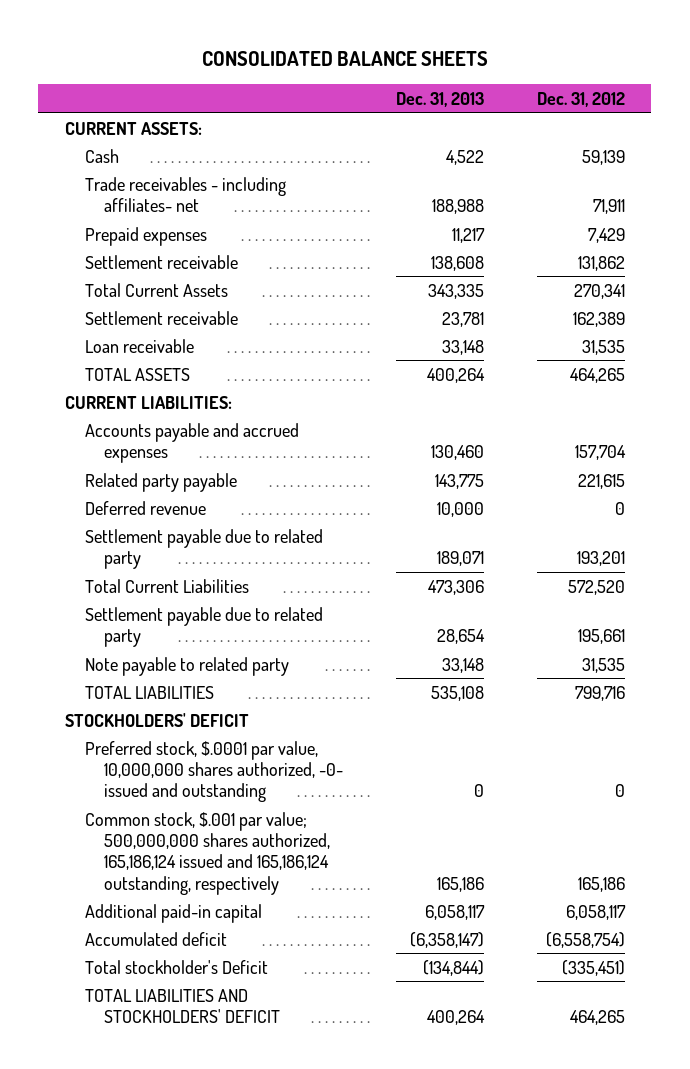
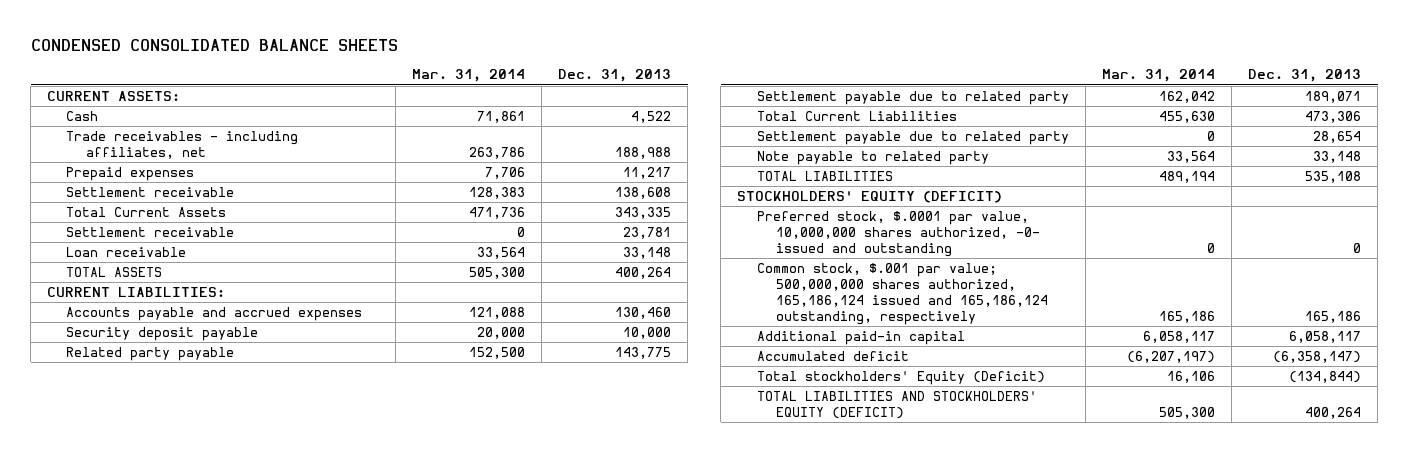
[201,51,488,67] CONSOLIDATED BALANCE SHEETS -> [30,39,398,52] CONDENSED CONSOLIDATED BALANCE SHEETS
[537,91,626,107] Dec. 31, 2012 -> none
none -> [411,69,525,83] Mar. 31, 2014
[84,176,286,213] Trade receivables - including affiliates- net -> [66,131,299,159] Trade receivables - including affiliates, net
none -> [66,327,259,342] Security deposit payable
[84,500,206,515] Deferred revenue -> none
[64,712,249,727] STOCKHOLDERS' DEFICIT -> [737,191,1003,204] STOCKHOLDERS' EQUITY (DEFICIT)
[84,959,268,974] Total stockholder's Deficit -> [756,371,1045,386] Total stockholders' Equity (Deficit)
[84,988,281,1024] TOTAL LIABILITIES AND STOCKHOLDERS' DEFICIT -> [756,391,1037,419] TOTAL LIABILITIES AND STOCKHOLDERS' EQUITY (DEFICIT)

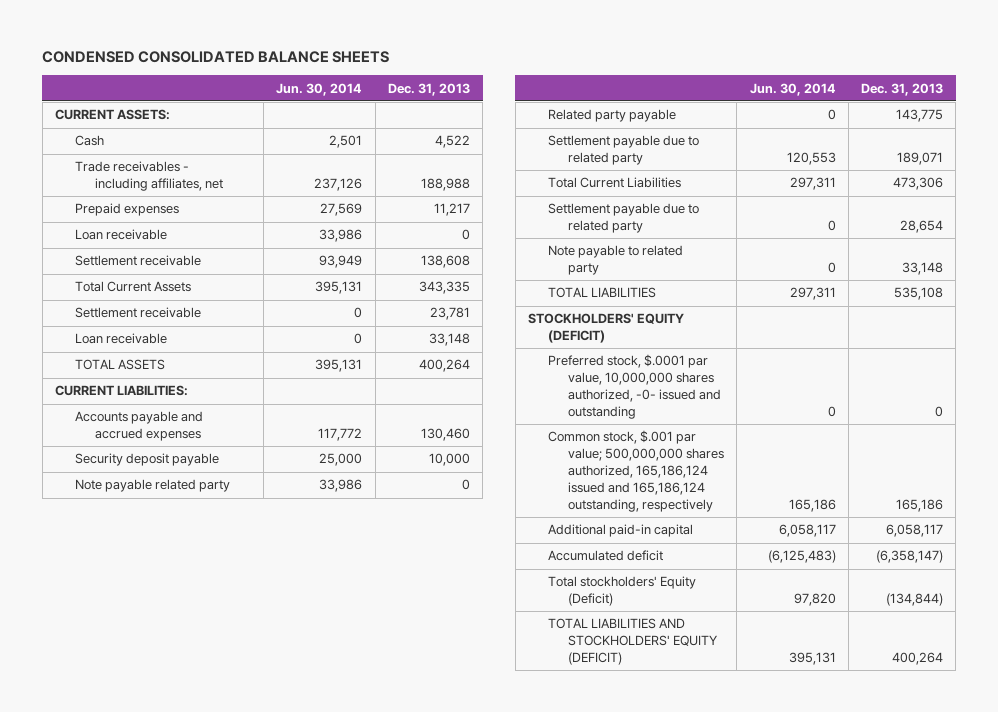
[411,69,525,83] Mar. 31, 2014 -> none
none -> [276,82,363,96] Jun. 30, 2014
none -> [74,229,167,241] Loan receivable
none -> [74,479,230,493] Note payable related party

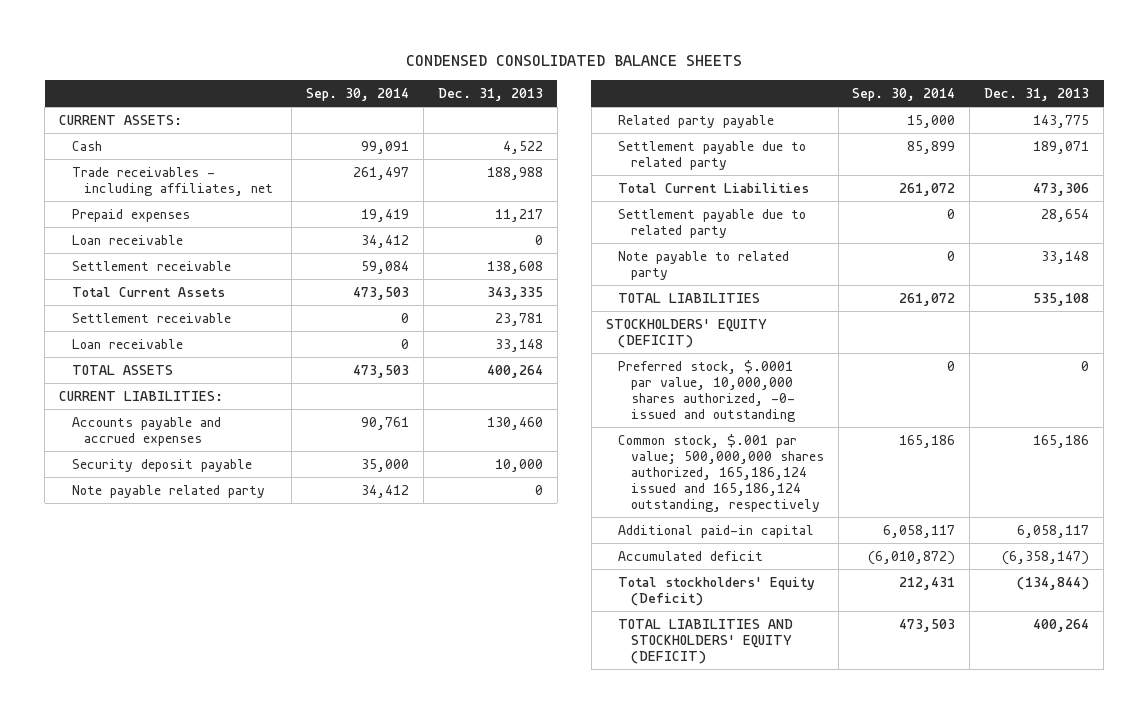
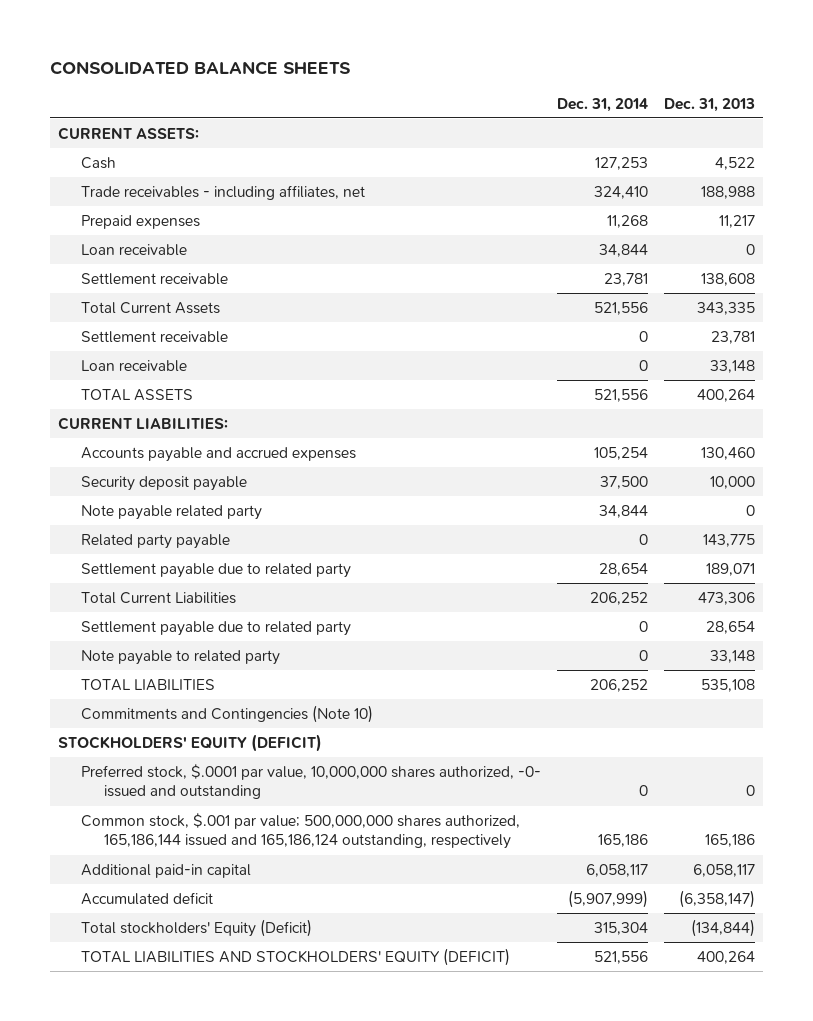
[406,55,743,67] CONDENSED CONSOLIDATED BALANCE SHEETS -> [49,60,351,75] CONSOLIDATED BALANCE SHEETS
[305,87,409,101] Sep. 30, 2014 -> none
none -> [556,97,648,112] Dec. 31, 2014
none -> [80,704,373,723] Commitments and Contingencies (Note 10)
[618,433,824,512] Common stock, $.001 par value; 500,000,000 shares authorized, 165,186,124 issued and 165,186,124 outstanding, respectively -> [80,812,520,850] Common stock, $.001 par value; 500,000,000 shares authorized, 165,186,144 issued and 165,186,124 outstanding, respectively

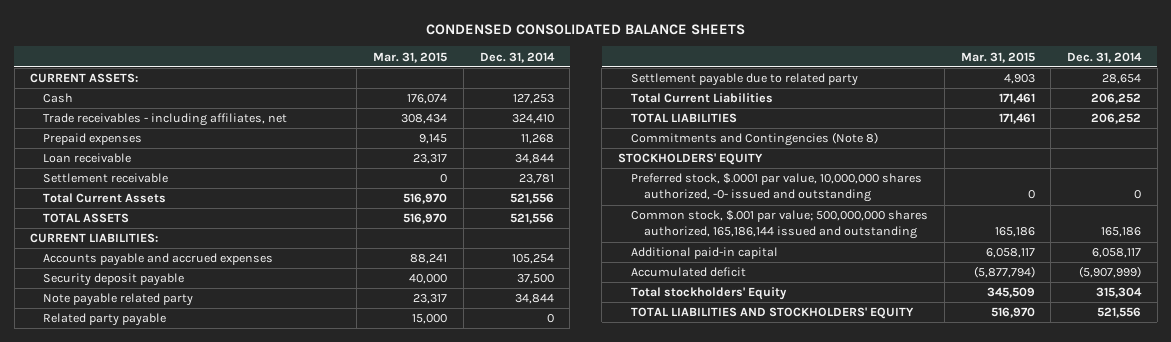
[49,60,351,75] CONSOLIDATED BALANCE SHEETS -> [425,23,745,35] CONDENSED CONSOLIDATED BALANCE SHEETS
[663,97,755,112] Dec. 31, 2013 -> none
none -> [373,51,448,63] Mar. 31, 2015
[80,330,228,343] Settlement receivable -> none
[80,359,187,372] Loan receivable -> none
[80,620,351,636] Settlement payable due to related party -> none
[80,649,280,665] Note payable to related party -> none
[80,704,373,723] Commitments and Contingencies (Note 10) -> [630,132,878,147] Commitments and Contingencies (Note 8)
[57,733,322,752] STOCKHOLDERS' EQUITY (DEFICIT) -> [617,153,763,166] STOCKHOLDERS' EQUITY
[80,812,520,850] Common stock, $.001 par value; 500,000,000 shares authorized, 165,186,144 issued and 165,186,124 outstanding, respectively -> [630,210,928,240] Common stock, $.001 par value; 500,000,000 shares authorized, 165,186,144 issued and outstanding
[80,918,312,937] Total stockholders' Equity (Deficit) -> [630,287,787,301] Total stockholders' Equity
[80,947,510,966] TOTAL LIABILITIES AND STOCKHOLDERS' EQUITY (DEFICIT) -> [630,307,914,320] TOTAL LIABILITIES AND STOCKHOLDERS' EQUITY

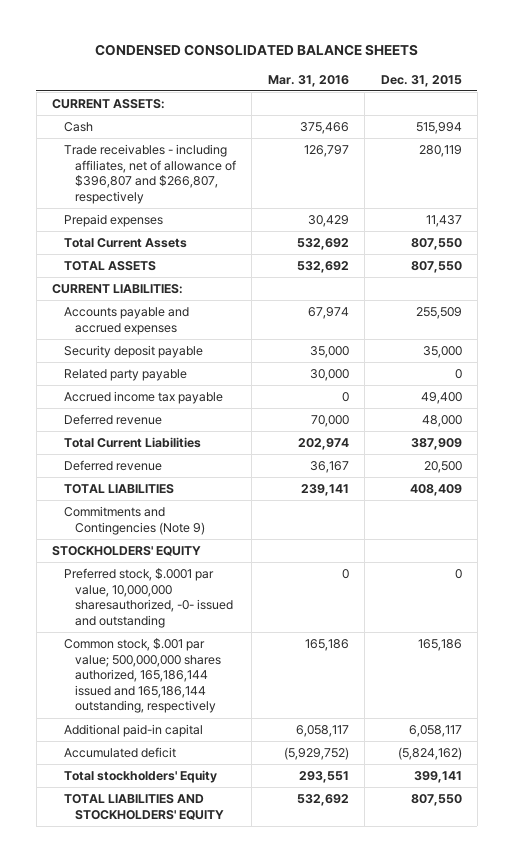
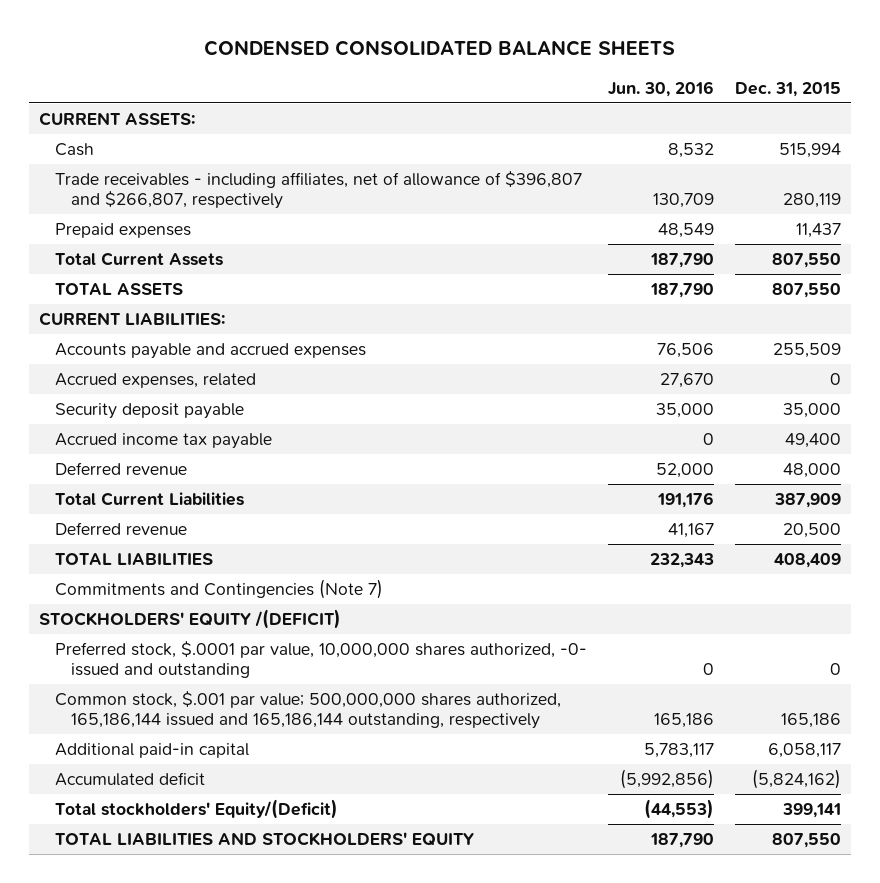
[267,74,349,87] Mar. 31, 2016 -> none
none -> [607,80,714,97] Jun. 30, 2016
none -> [54,372,256,388] Accrued expenses, related
[63,368,187,381] Related party payable -> none
[63,505,206,535] Commitments and Contingencies (Note 9) -> [54,578,383,599] Commitments and Contingencies (Note 7)
[51,545,201,556] STOCKHOLDERS' EQUITY -> [38,608,341,629] STOCKHOLDERS' EQUITY /(DEFICIT)
[63,567,234,628] Preferred stock, $.0001 par value, 10,000,000 sharesauthorized, -0- issued and outstanding -> [54,640,587,678] Preferred stock, $.0001 par value, 10,000,000 shares authorized, -0- issued and outstanding
[63,769,217,783] Total stockholders' Equity -> [54,798,338,819] Total stockholders' Equity/(Deficit)

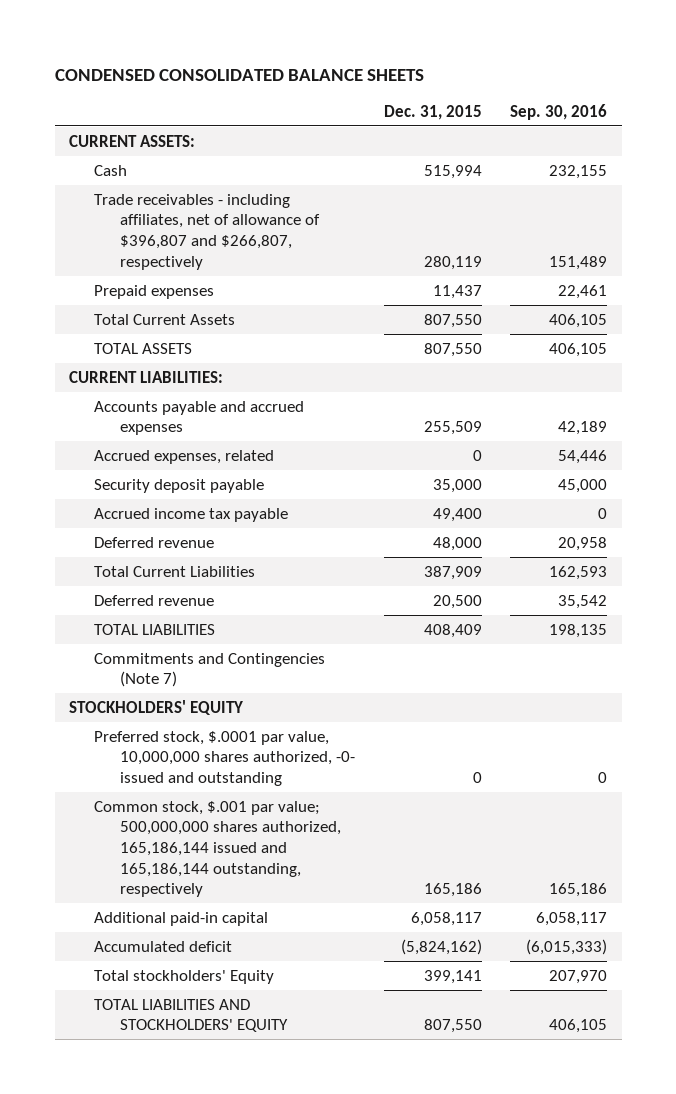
[607,80,714,97] Jun. 30, 2016 -> none
none -> [510,104,608,121] Sep. 30, 2016
[38,608,341,629] STOCKHOLDERS' EQUITY /(DEFICIT) -> [68,699,243,715] STOCKHOLDERS' EQUITY
[54,798,338,819] Total stockholders' Equity/(Deficit) -> [94,969,275,984] Total stockholders' Equity

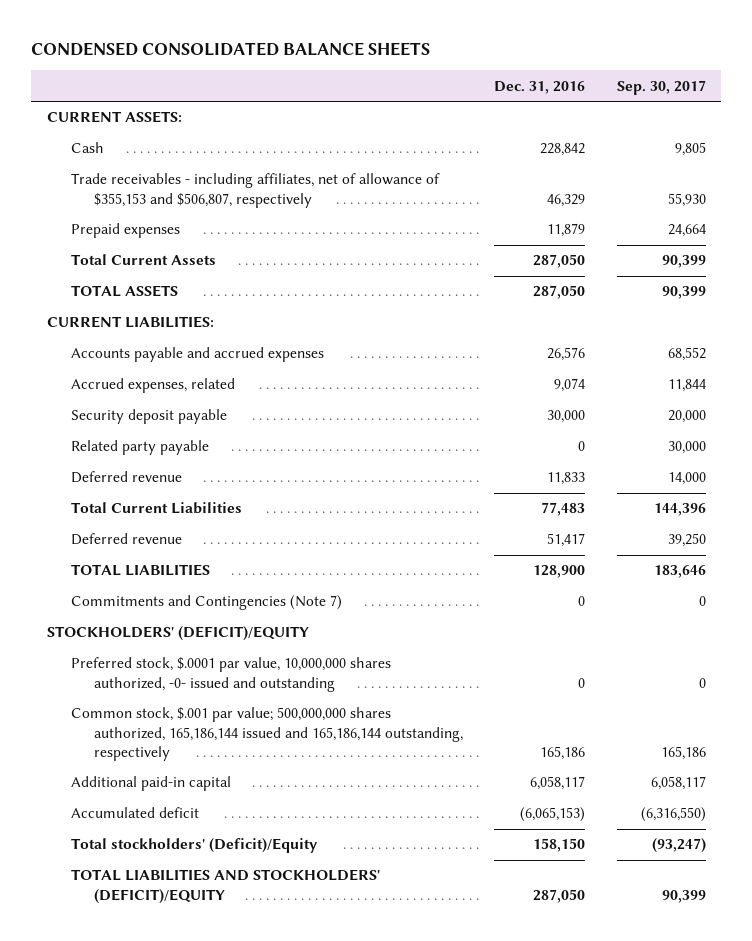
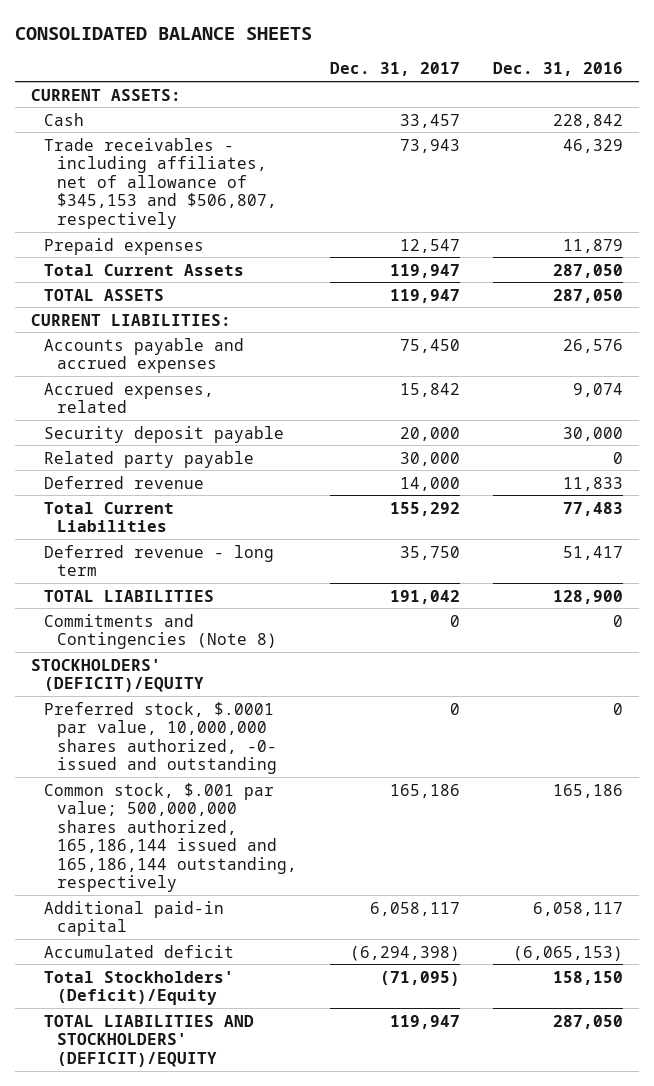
[31,42,431,57] CONDENSED CONSOLIDATED BALANCE SHEETS -> [14,26,312,40] CONSOLIDATED BALANCE SHEETS
[616,79,706,95] Sep. 30, 2017 -> none
none -> [329,62,460,77] Dec. 31, 2017
[70,173,440,208] Trade receivables - including affiliates, net of allowance of $355,153 and $506,807, respectively -> [44,137,278,229] Trade receivables - including affiliates, net of allowance of $345,153 and $506,807, respectively
[70,533,182,546] Deferred revenue -> [44,544,275,577] Deferred revenue - long term
[70,595,342,611] Commitments and Contingencies (Note 7) -> [44,613,278,650] Commitments and Contingencies (Note 8)
[70,838,318,854] Total stockholders' (Deficit)/Equity -> [44,970,235,1006] Total Stockholders' (Deficit)/Equity

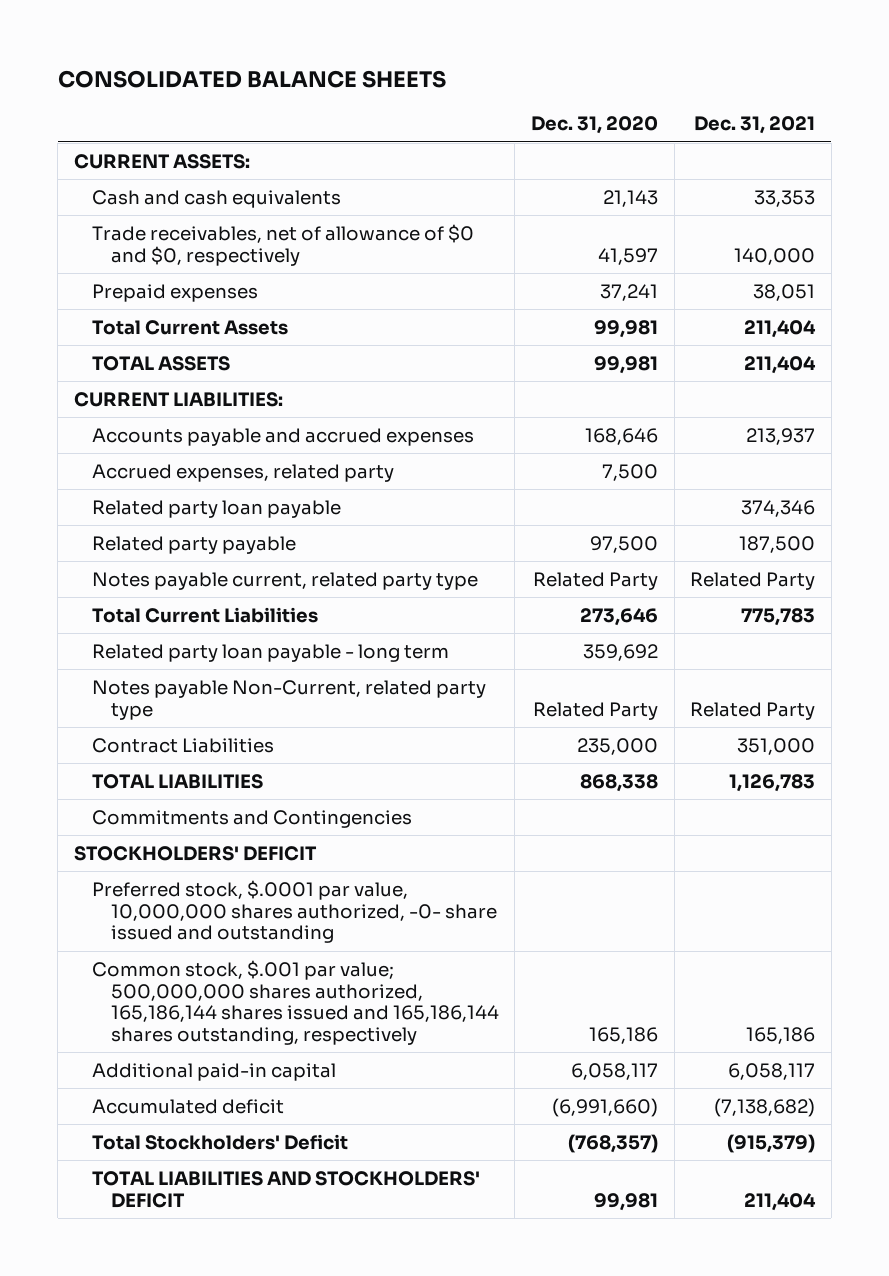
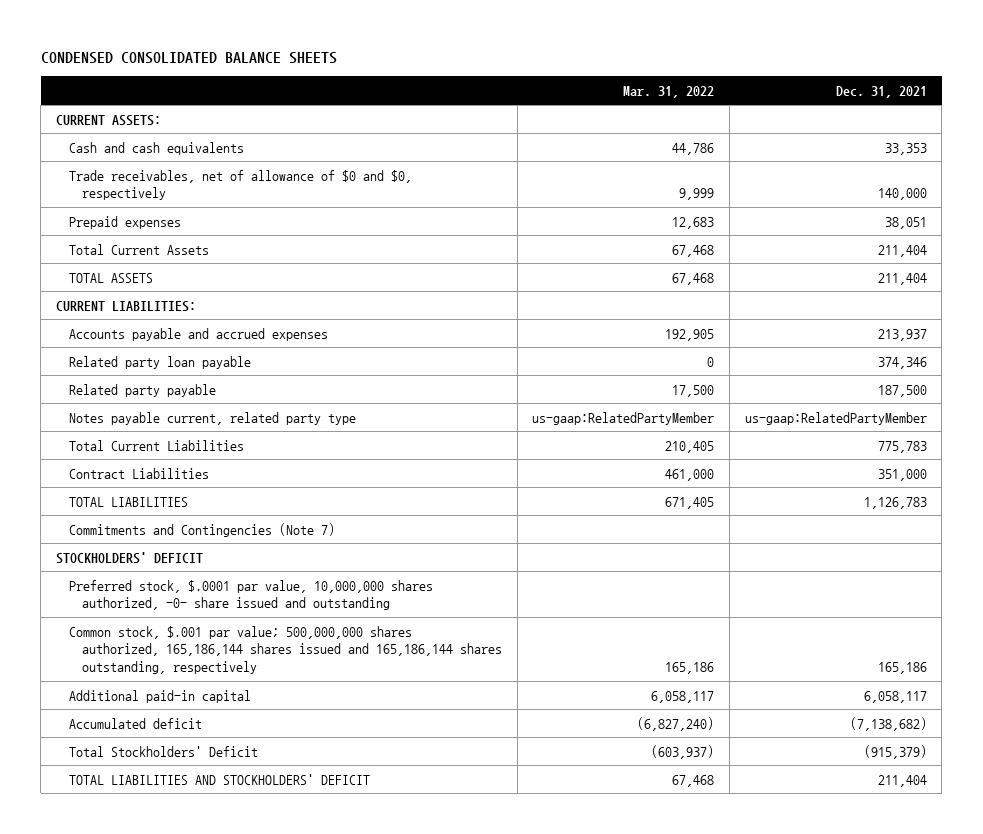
[57,69,446,88] CONSOLIDATED BALANCE SHEETS -> [40,52,337,65] CONDENSED CONSOLIDATED BALANCE SHEETS
[531,116,659,135] Dec. 31, 2020 -> none
none -> [623,85,715,98] Mar. 31, 2022
[92,463,395,482] Accrued expenses, related party -> none
[690,571,816,590] Related Party -> [744,411,927,425] us-gaap:RelatedPartyMember
[92,643,450,662] Related party loan payable - long term -> none
[92,679,487,720] Notes payable Non-Current, related party type -> none
[92,809,413,828] Commitments and Contingencies -> [68,522,335,537] Commitments and Contingencies (Note 7)

